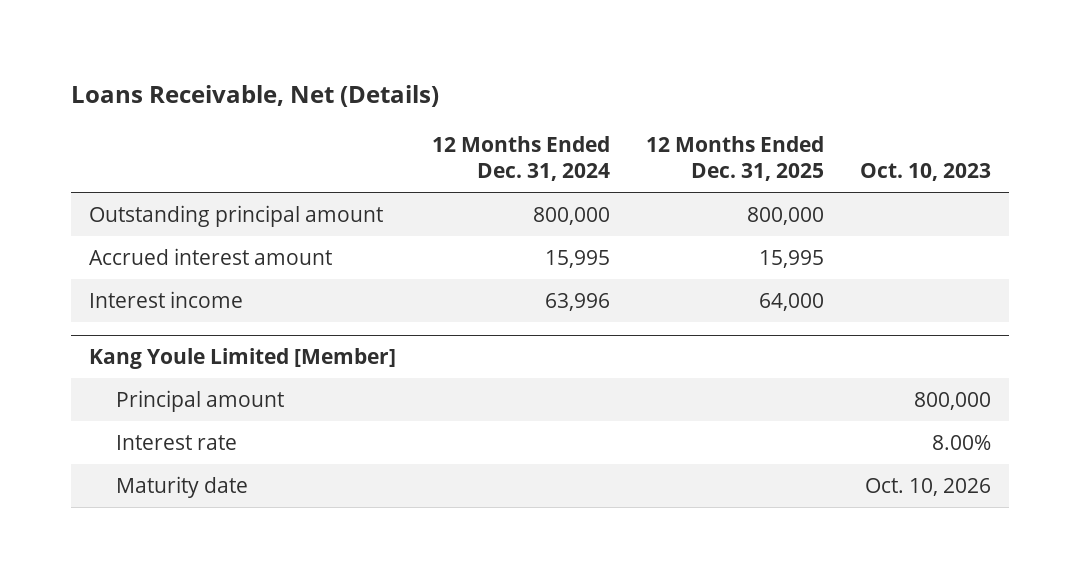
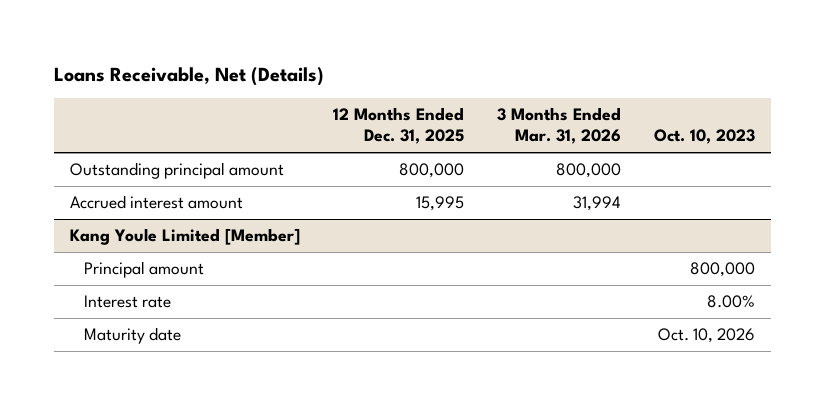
[431,135,610,182] 12 Months Ended Dec. 31, 2024 -> none
none -> [496,107,621,145] 3 Months Ended Mar. 31, 2026
[88,290,243,308] Interest income -> none

